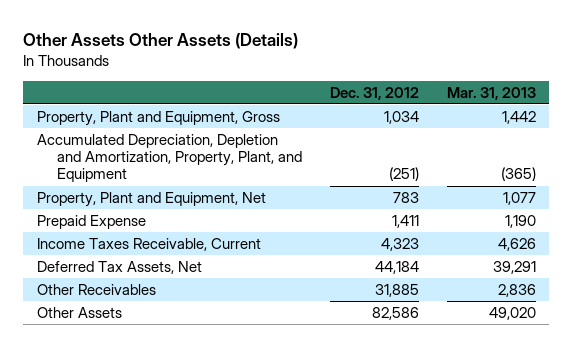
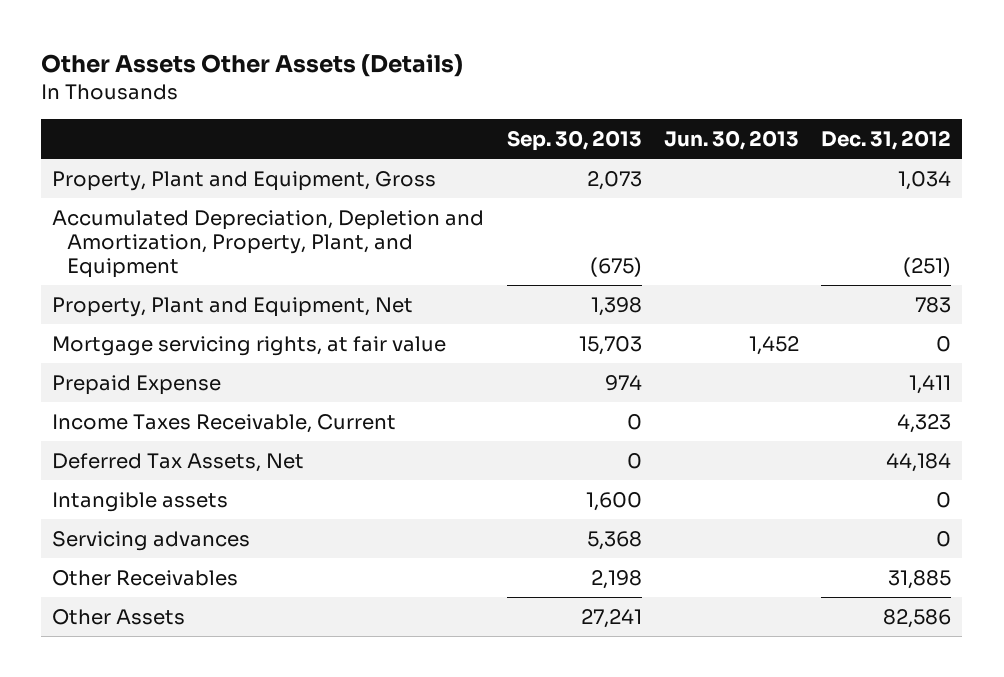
[446,86,536,100] Mar. 31, 2013 -> none
none -> [506,130,642,152] Sep. 30, 2013
none -> [663,130,799,151] Jun. 30, 2013
none -> [52,335,447,356] Mortgage servicing rights, at fair value
none -> [52,491,229,512] Intangible assets
none -> [52,530,251,551] Servicing advances

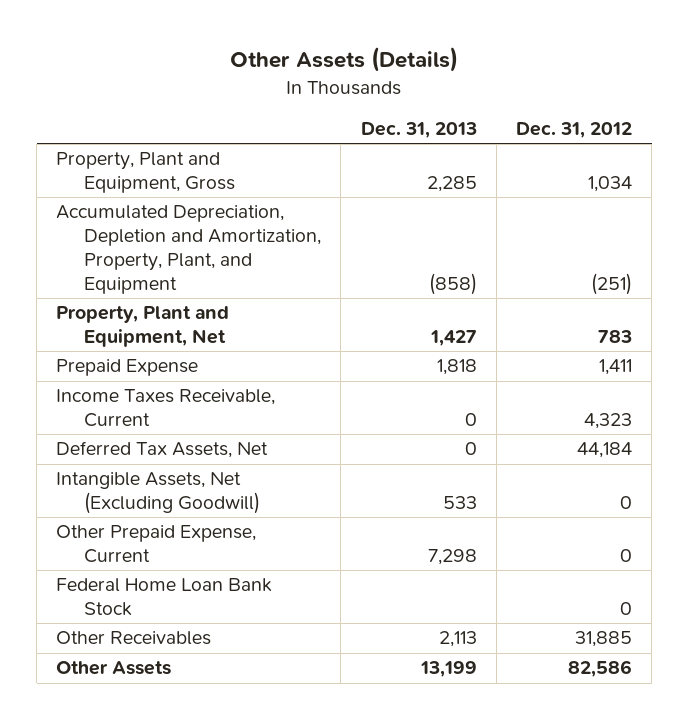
[41,54,464,78] Other Assets Other Assets (Details) -> [230,47,459,73] Other Assets (Details)
[506,130,642,152] Sep. 30, 2013 -> none
[663,130,799,151] Jun. 30, 2013 -> none
none -> [360,122,477,139] Dec. 31, 2013
[52,335,447,356] Mortgage servicing rights, at fair value -> none
[52,491,229,512] Intangible assets -> [56,472,261,515] Intangible Assets, Net (Excluding Goodwill)
[52,530,251,551] Servicing advances -> [56,525,257,564] Other Prepaid Expense, Current
none -> [56,578,273,617] Federal Home Loan Bank Stock

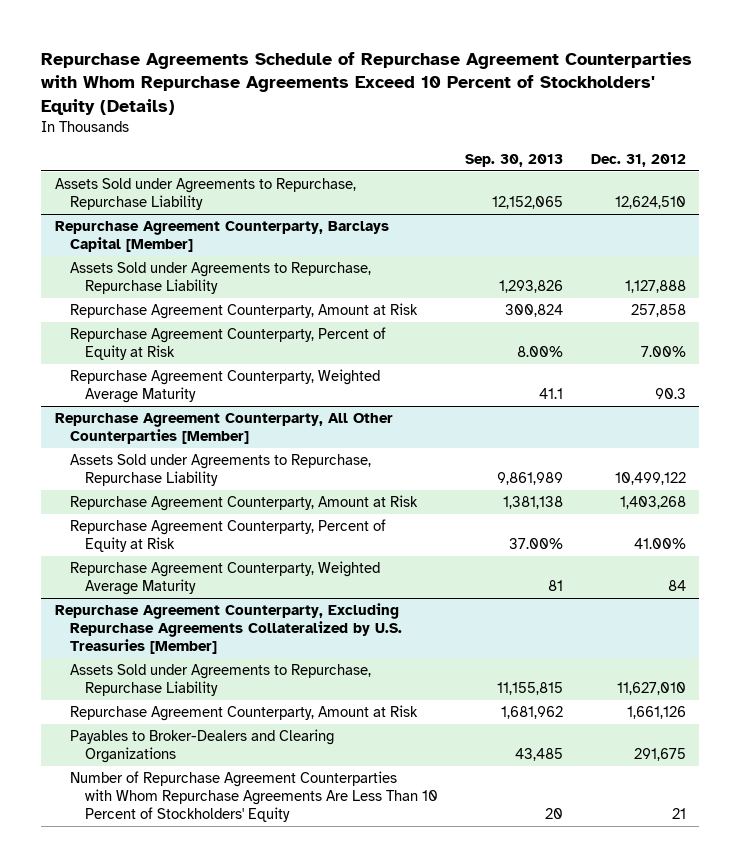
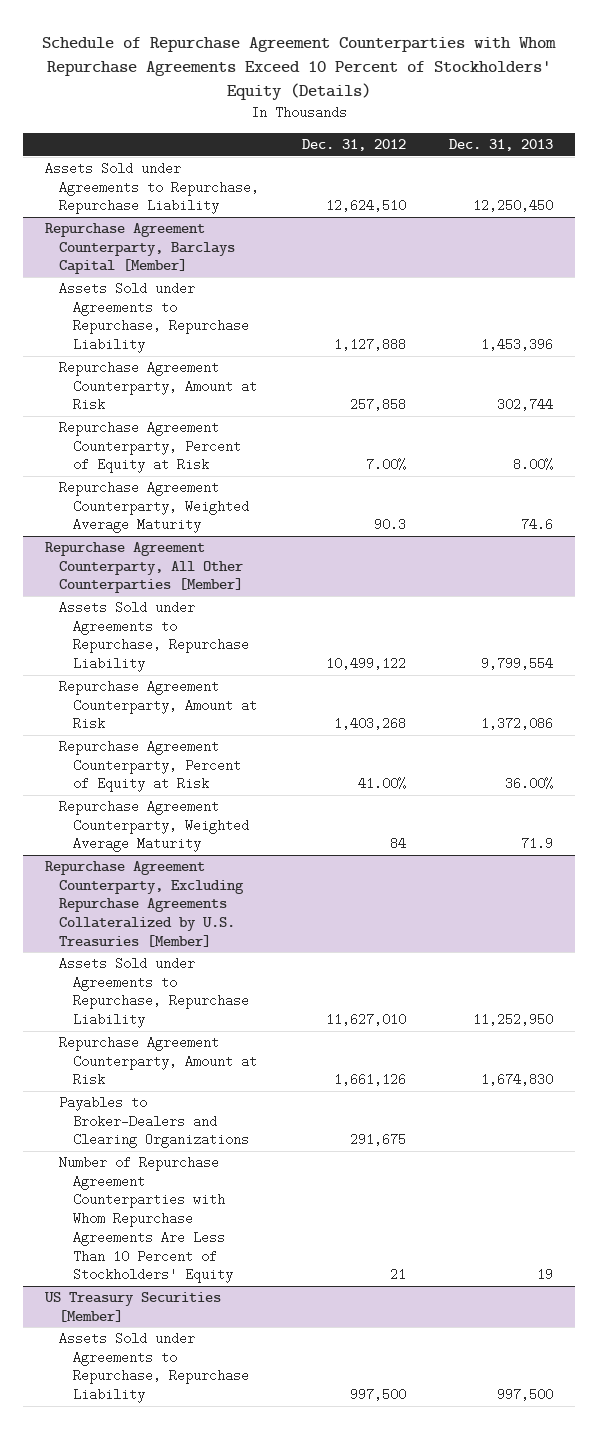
[41,51,693,115] Repurchase Agreements Schedule of Repurchase Agreement Counterparties with Whom Repurchase Agreements Exceed 10 Percent of Stockholders' Equity (Details) -> [42,36,557,101] Schedule of Repurchase Agreement Counterparties with Whom Repurchase Agreements Exceed 10 Percent of Stockholders' Equity (Details)
[465,153,564,167] Sep. 30, 2013 -> none
none -> [449,139,554,152] Dec. 31, 2013
none -> [43,1292,221,1322] US Treasury Securities [Member]
none -> [59,1332,250,1404] Assets Sold under Agreements to Repurchase, Repurchase Liability

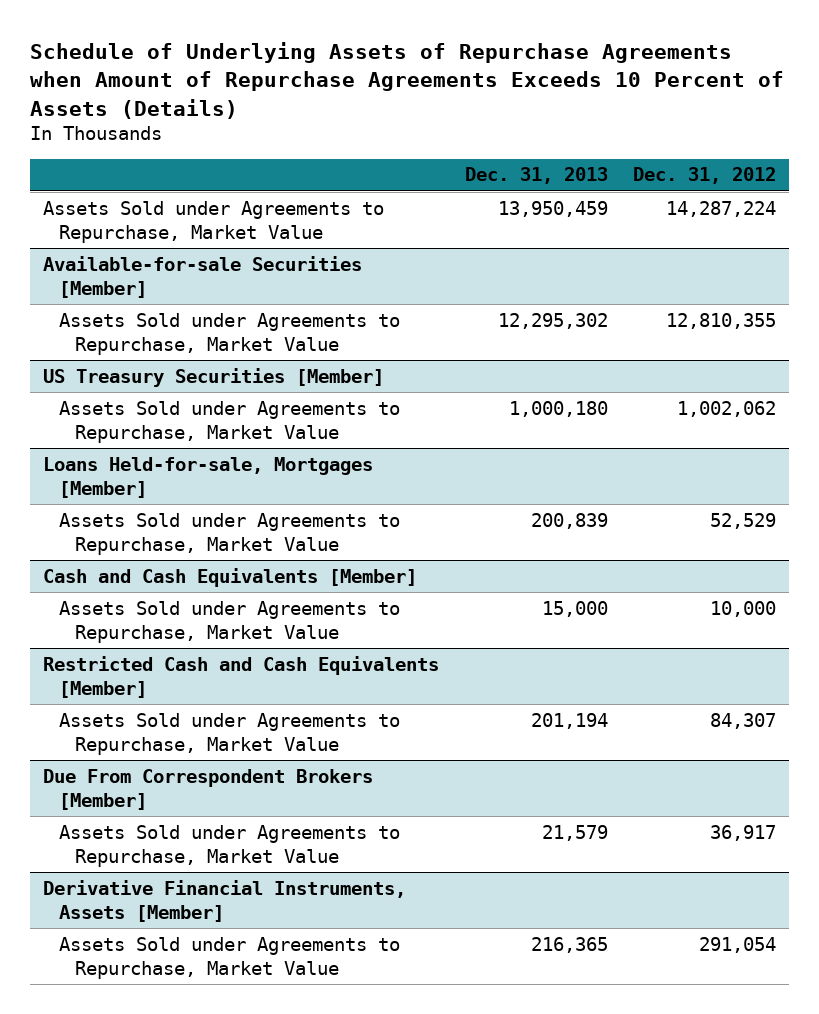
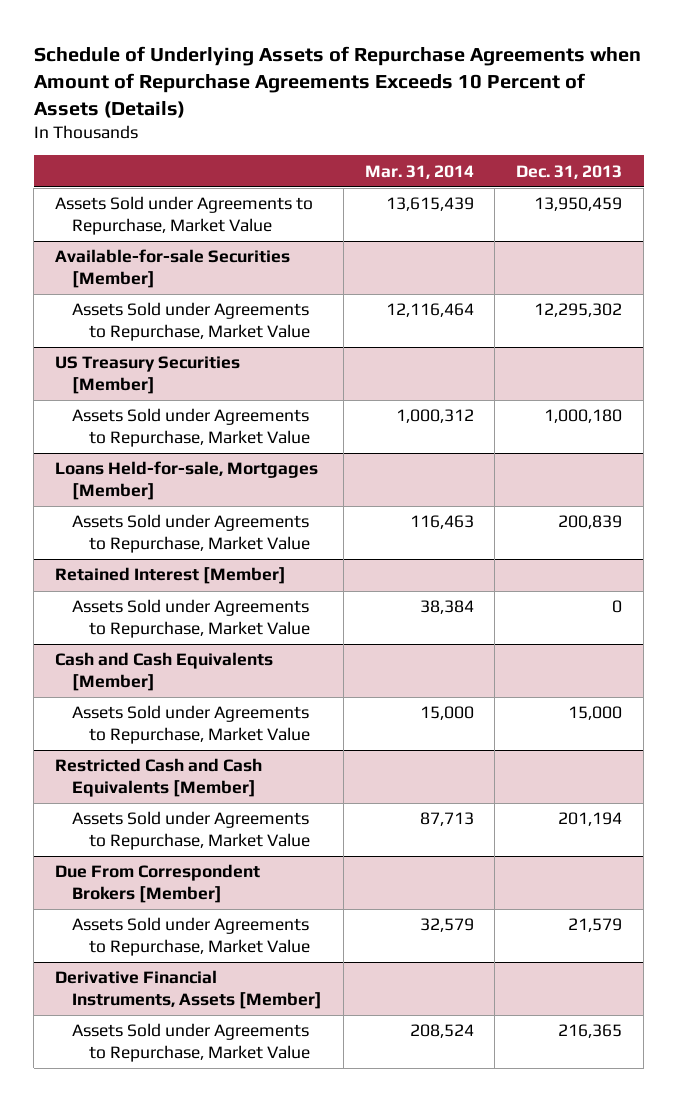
[633,167,777,185] Dec. 31, 2012 -> none
none -> [364,164,474,179] Mar. 31, 2014
none -> [54,567,286,585] Retained Interest [Member]
none -> [72,599,311,638] Assets Sold under Agreements to Repurchase, Market Value

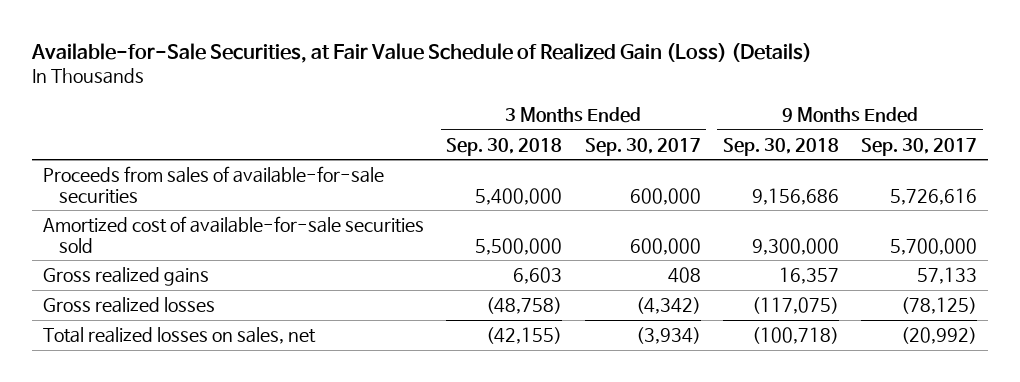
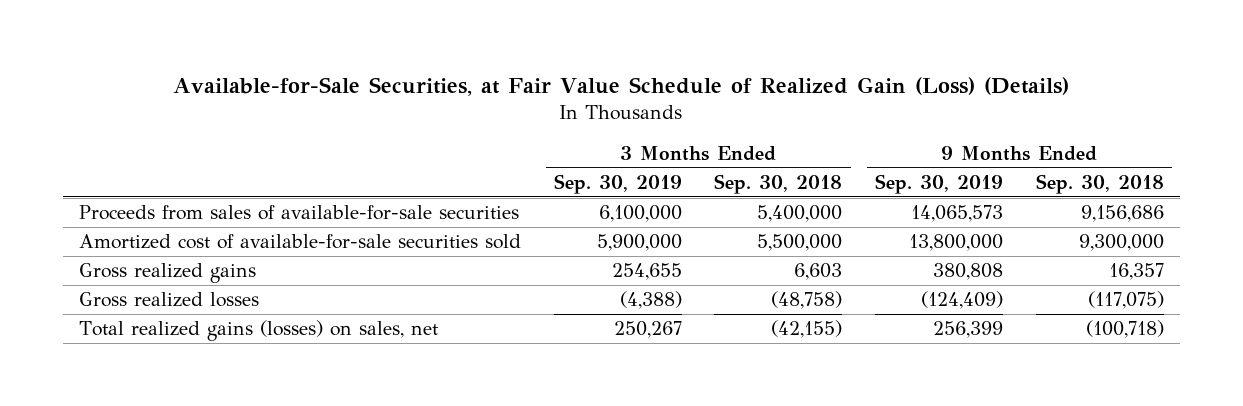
[584,137,701,156] Sep. 30, 2017 -> none
[861,137,978,156] Sep. 30, 2017 -> none
none -> [553,173,682,194] Sep. 30, 2019
none -> [874,173,1003,194] Sep. 30, 2019
[42,327,316,345] Total realized losses on sales, net -> [79,320,439,342] Total realized gains (losses) on sales, net

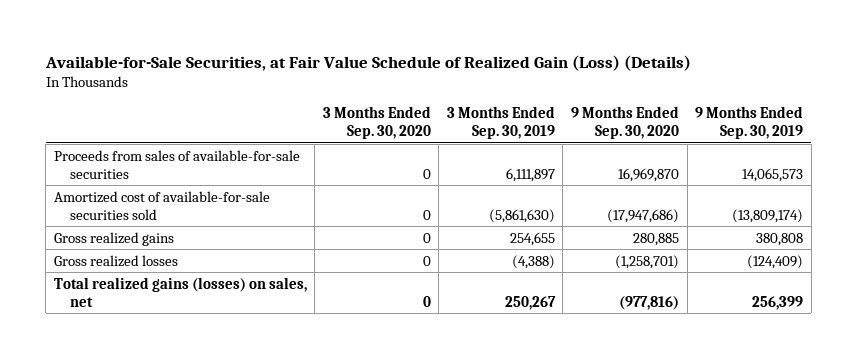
[714,173,843,194] Sep. 30, 2018 -> none
[1035,173,1164,194] Sep. 30, 2018 -> none
none -> [322,106,431,140] 3 Months Ended Sep. 30, 2020
none -> [571,106,680,140] 9 Months Ended Sep. 30, 2020
[598,205,682,223] 6,100,000 -> [505,167,555,182] 6,111,897
[596,234,682,252] 5,900,000 -> [488,208,555,223] (5,861,630)
[908,234,1003,252] 13,800,000 -> [732,208,804,223] (13,809,174)

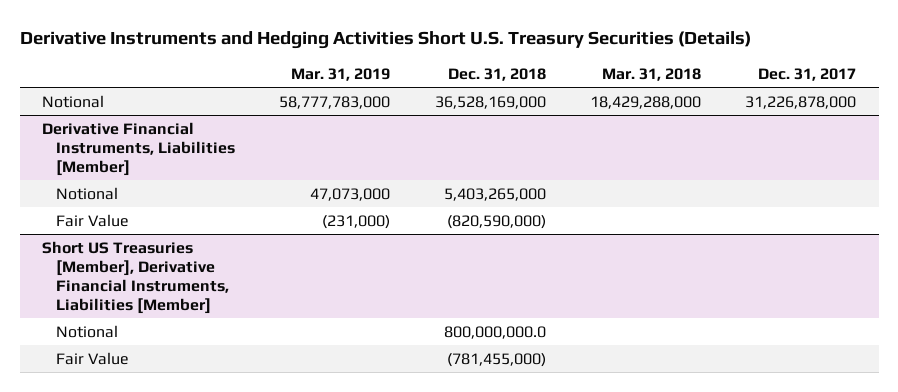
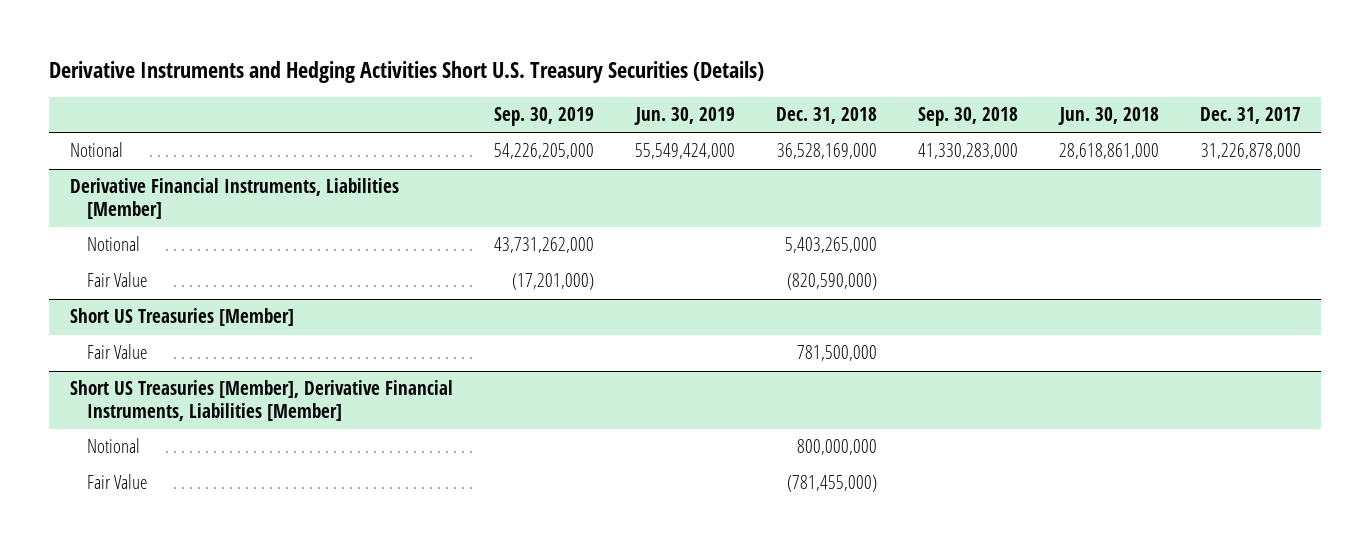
[291,67,391,81] Mar. 31, 2019 -> none
[601,67,701,81] Mar. 31, 2018 -> none
none -> [493,107,594,127] Sep. 30, 2019
none -> [633,107,735,126] Jun. 30, 2019
none -> [917,107,1018,127] Sep. 30, 2018
none -> [1057,107,1159,126] Jun. 30, 2018
none -> [69,308,294,327] Short US Treasuries [Member]
none -> [87,344,148,360] Fair Value
[443,325,546,339] 800,000,000.0 -> [796,439,877,456] 800,000,000

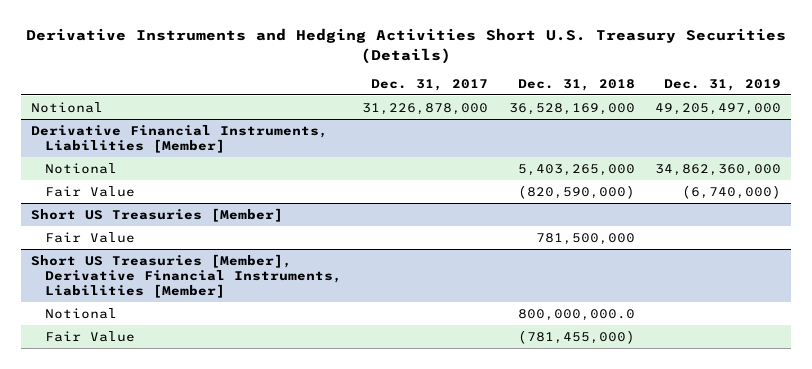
[493,107,594,127] Sep. 30, 2019 -> none
[633,107,735,126] Jun. 30, 2019 -> none
[917,107,1018,127] Sep. 30, 2018 -> none
[1057,107,1159,126] Jun. 30, 2018 -> none
none -> [663,78,781,91] Dec. 31, 2019
[796,439,877,456] 800,000,000 -> [517,308,635,321] 800,000,000.0

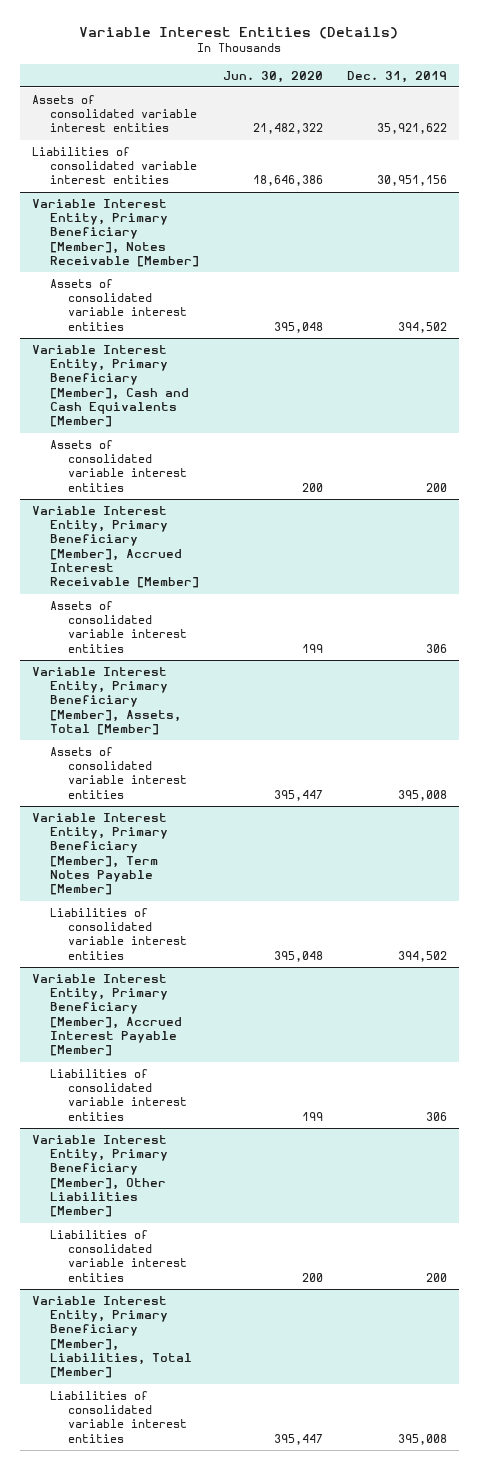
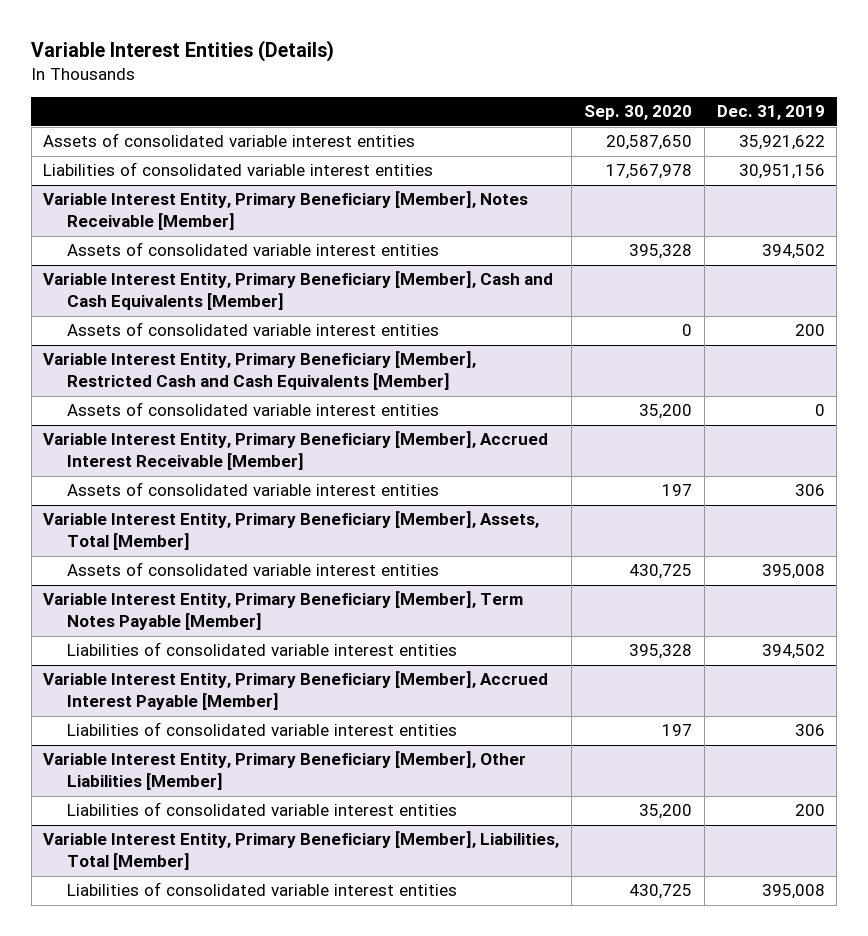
[222,70,323,83] Jun. 30, 2020 -> none
none -> [584,104,693,120] Sep. 30, 2020
none -> [43,351,477,391] Variable Interest Entity, Primary Beneficiary [Member], Restricted Cash and Cash Equivalents [Member]
none -> [67,402,440,417] Assets of consolidated variable interest entities

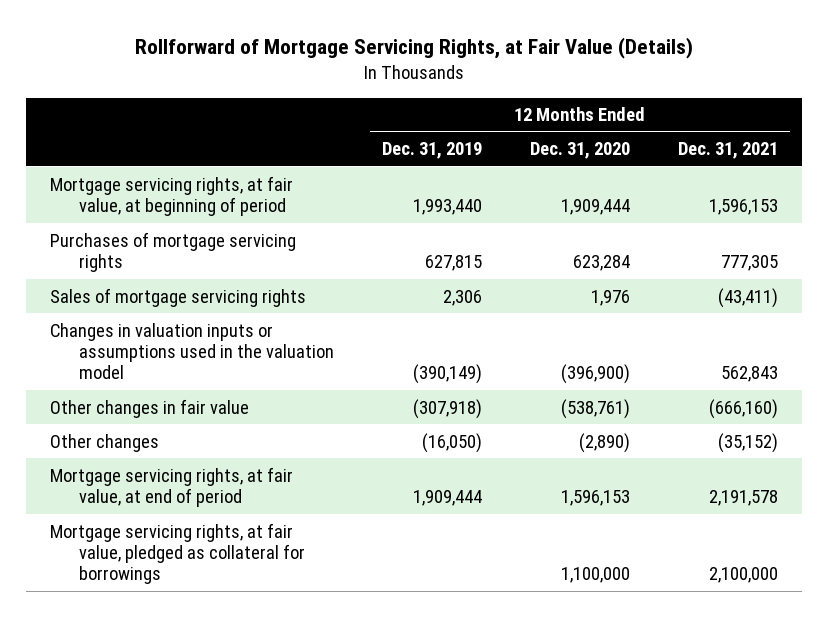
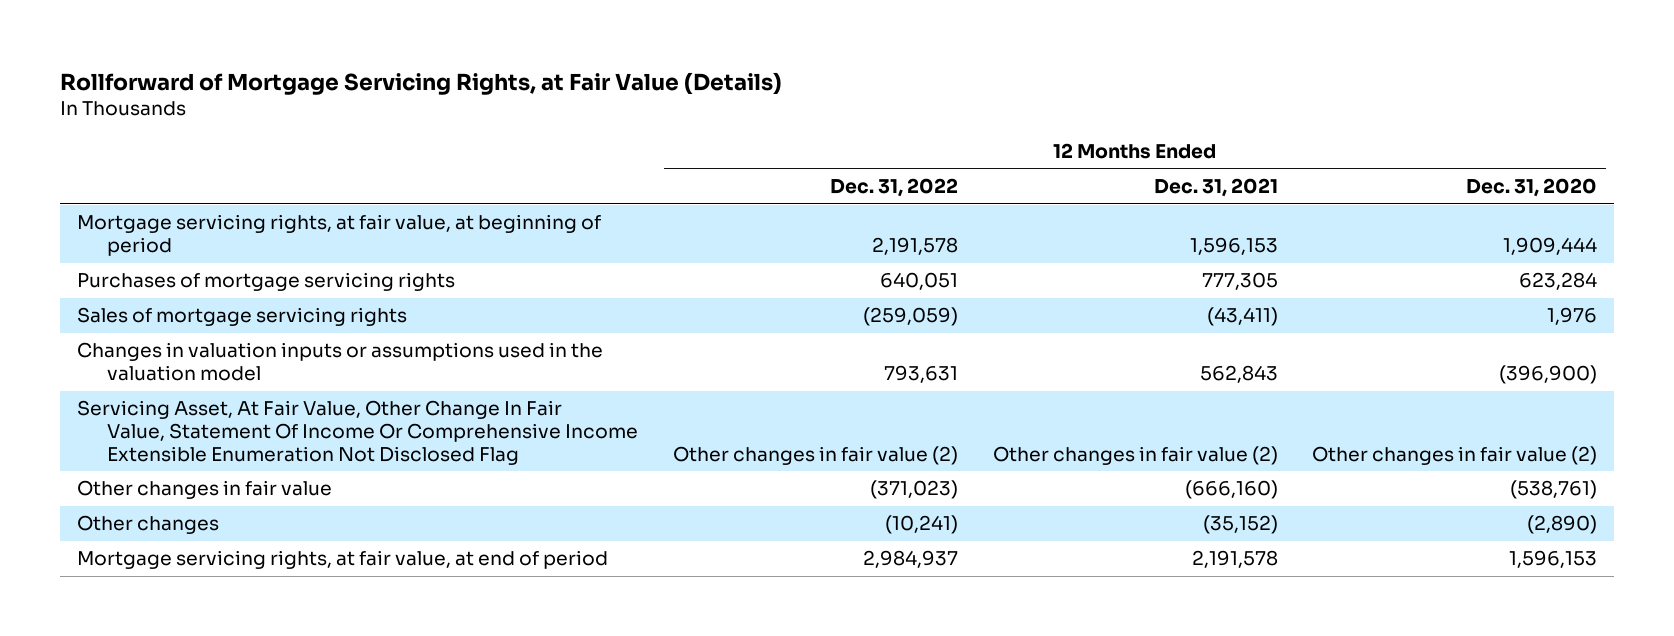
[381,142,482,160] Dec. 31, 2019 -> none
none -> [829,178,958,198] Dec. 31, 2022
none -> [77,400,639,466] Servicing Asset, At Fair Value, Other Change In Fair Value, Statement Of Income Or Comprehensive Income Extensible Enumeration Not Disclosed Flag
[49,522,305,585] Mortgage servicing rights, at fair value, pledged as collateral for borrowings -> none

